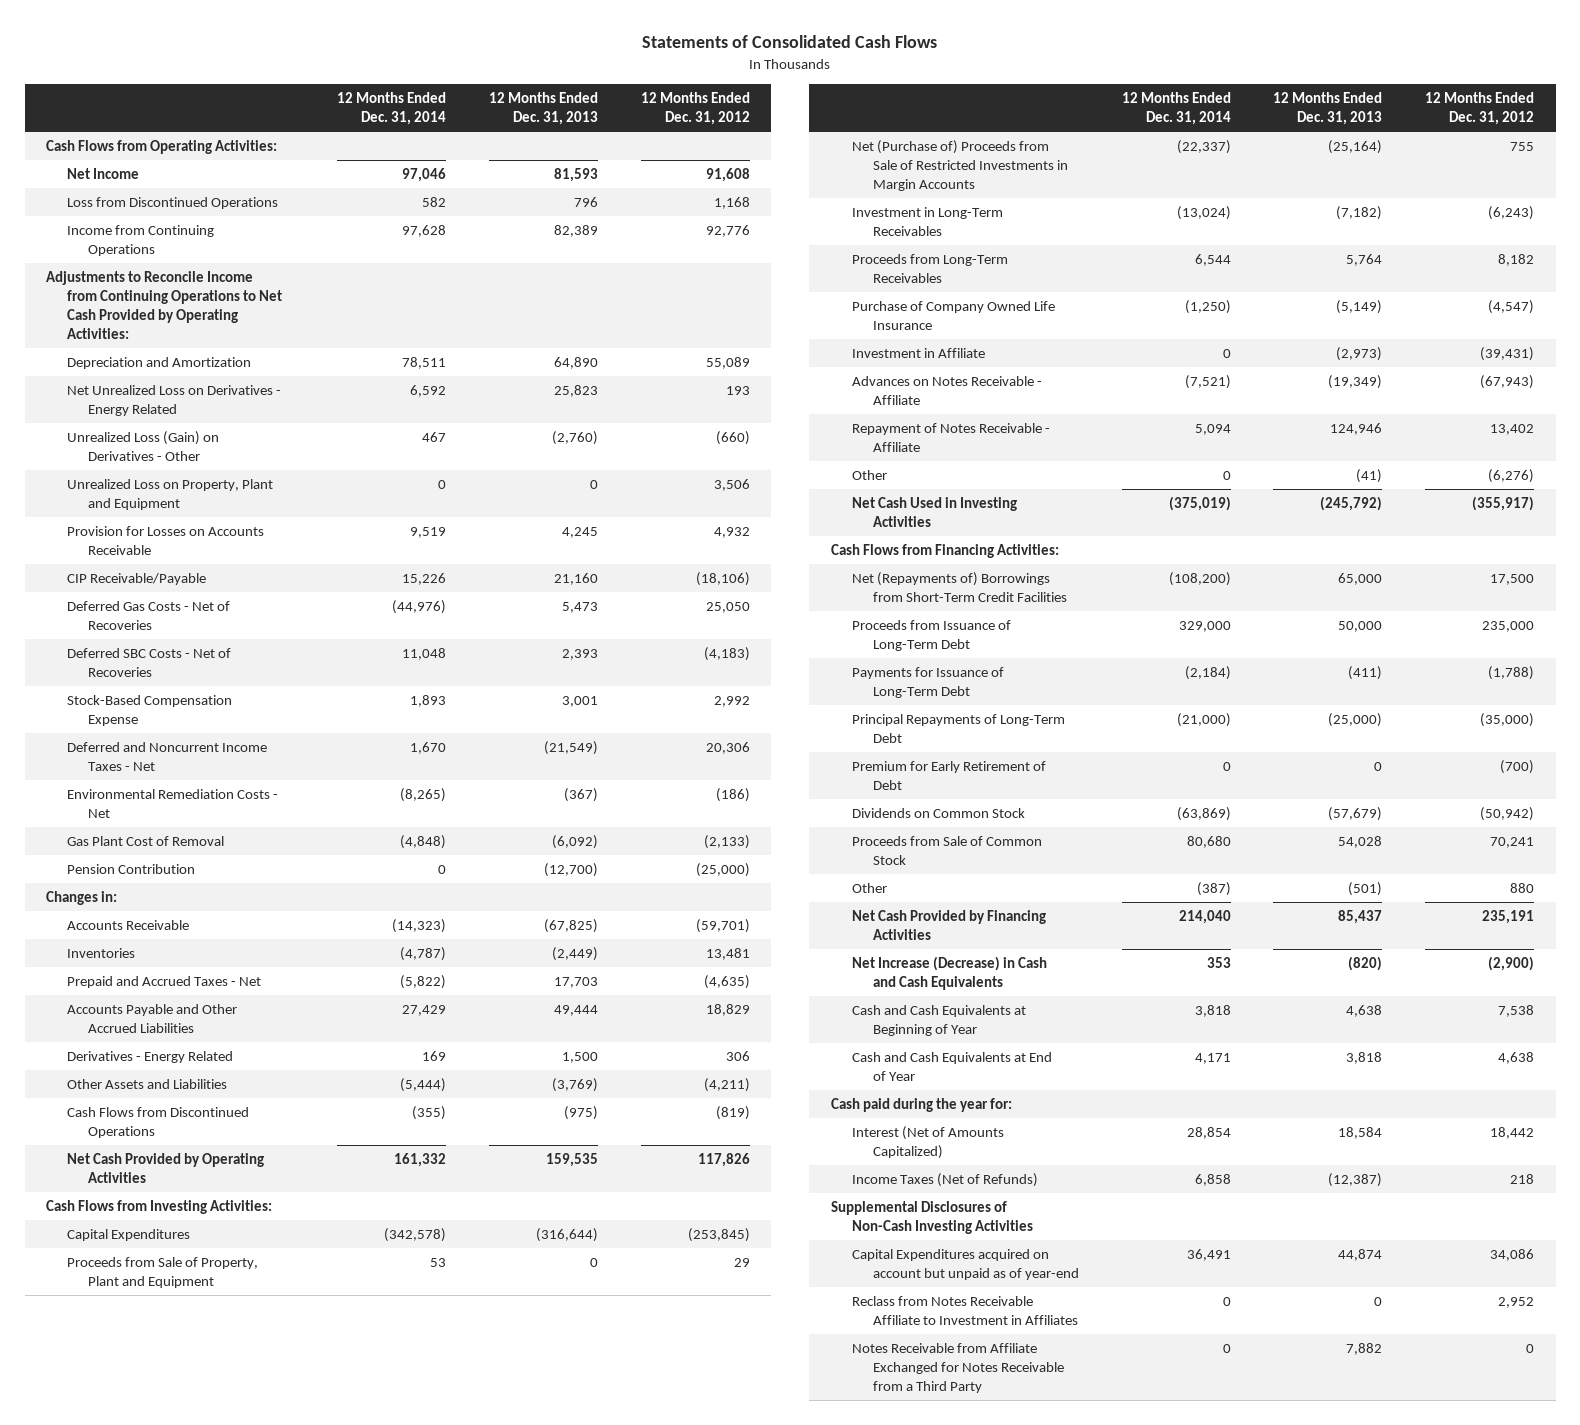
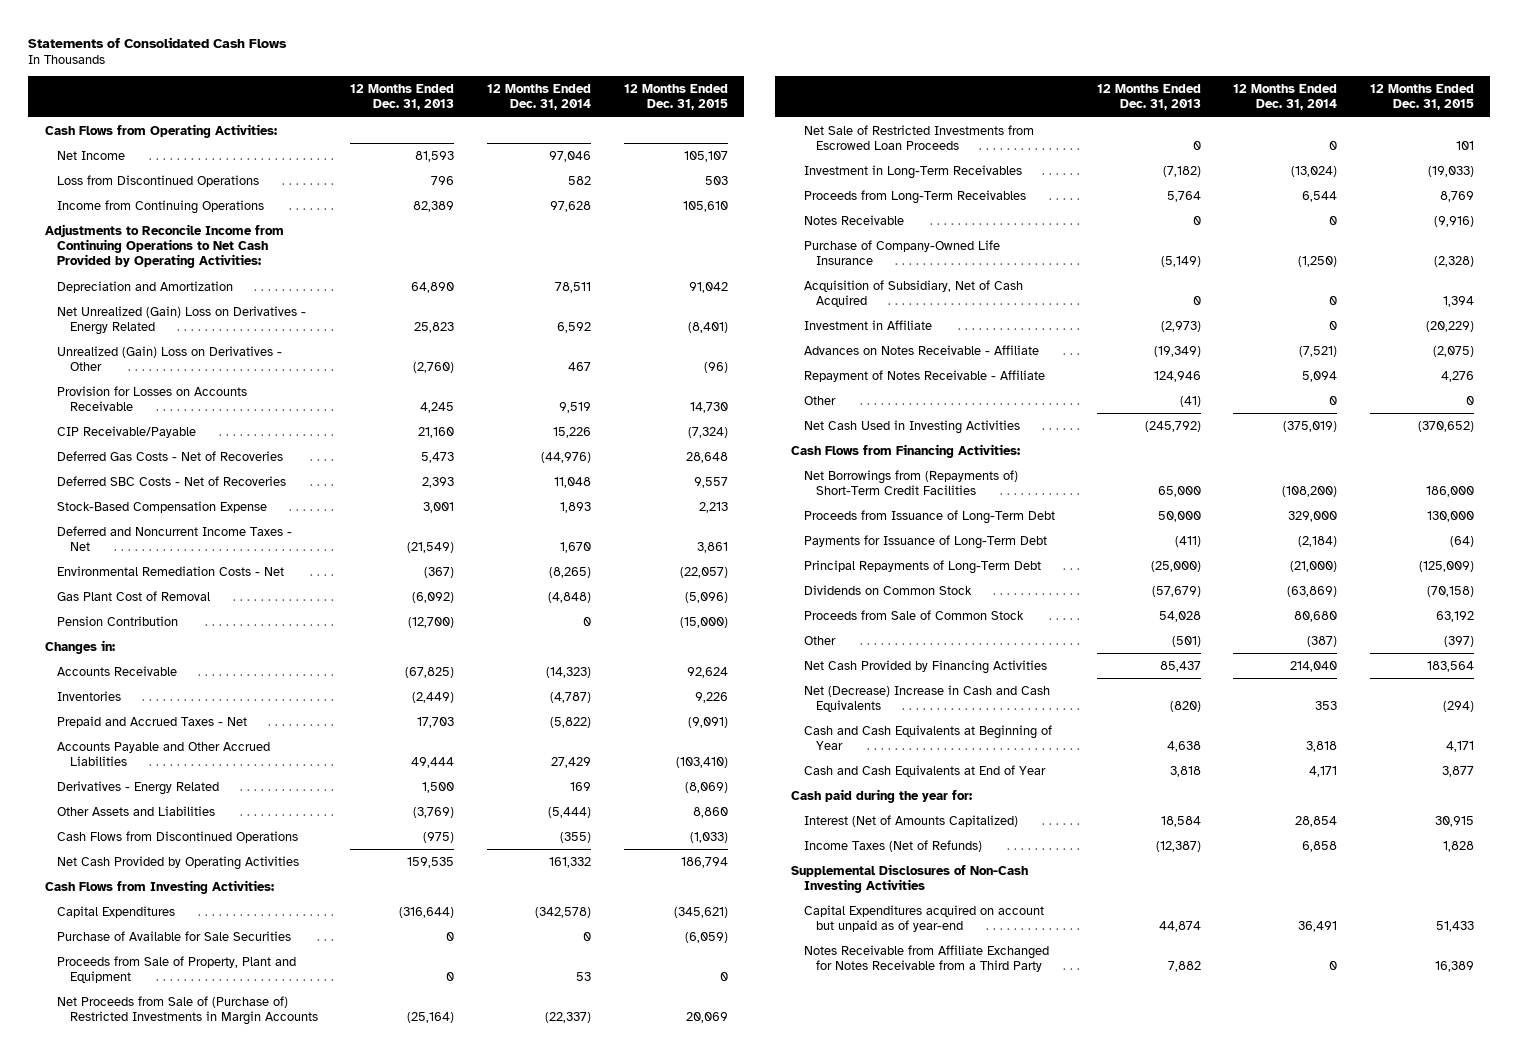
[640,92,750,126] 12 Months Ended Dec. 31, 2012 -> none
none -> [623,84,728,111] 12 Months Ended Dec. 31, 2015
[67,479,274,511] Unrealized Loss on Property, Plant and Equipment -> none
[67,385,282,417] Net Unrealized Loss on Derivatives - Energy Related -> [57,305,307,335] Net Unrealized (Gain) Loss on Derivatives - Energy Related
[67,431,220,462] Unrealized Loss (Gain) on Derivatives - Other -> [57,345,283,371] Unrealized (Gain) Loss on Derivatives - Other
none -> [57,930,292,941] Purchase of Available for Sale Securities
[851,140,1068,192] Net (Purchase of) Proceeds from Sale of Restricted Investments in Margin Accounts -> [57,995,318,1025] Net Proceeds from Sale of (Purchase of) Restricted Investments in Margin Accounts
none -> [803,124,1034,150] Net Sale of Restricted Investments from Escrowed Loan Proceeds
none -> [803,214,904,225] Notes Receivable
[851,301,1055,331] Purchase of Company Owned Life Insurance -> [803,239,1000,265] Purchase of Company-Owned Life Insurance
none -> [803,279,1023,307] Acquisition of Subsidiary, Net of Cash Acquired
[851,572,1067,603] Net (Repayments of) Borrowings from Short-Term Credit Facilities -> [803,469,1018,495] Net Borrowings from (Repayments of) Short-Term Credit Facilities
[851,761,1046,791] Premium for Early Retirement of Debt -> none
[851,956,1047,991] Net Increase (Decrease) in Cash and Cash Equivalents -> [803,684,1050,712] Net (Decrease) Increase in Cash and Cash Equivalents
[851,1296,1078,1326] Reclass from Notes Receivable Affiliate to Investment in Affiliates -> none

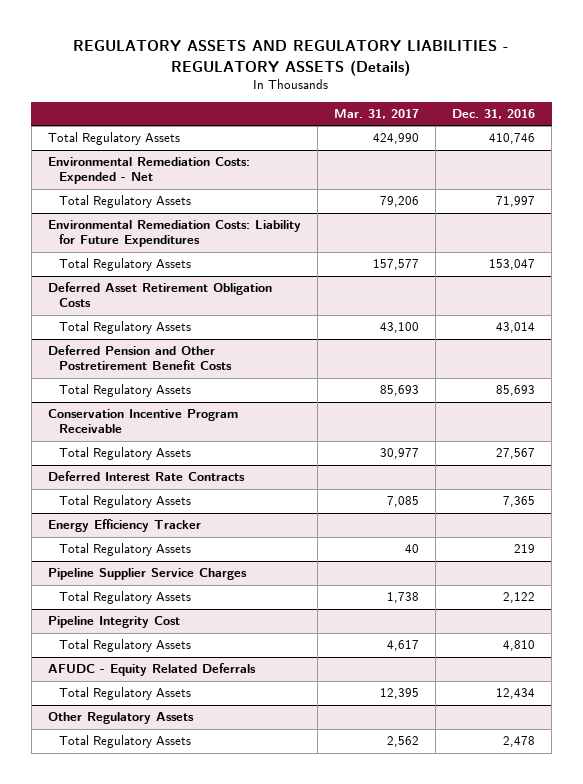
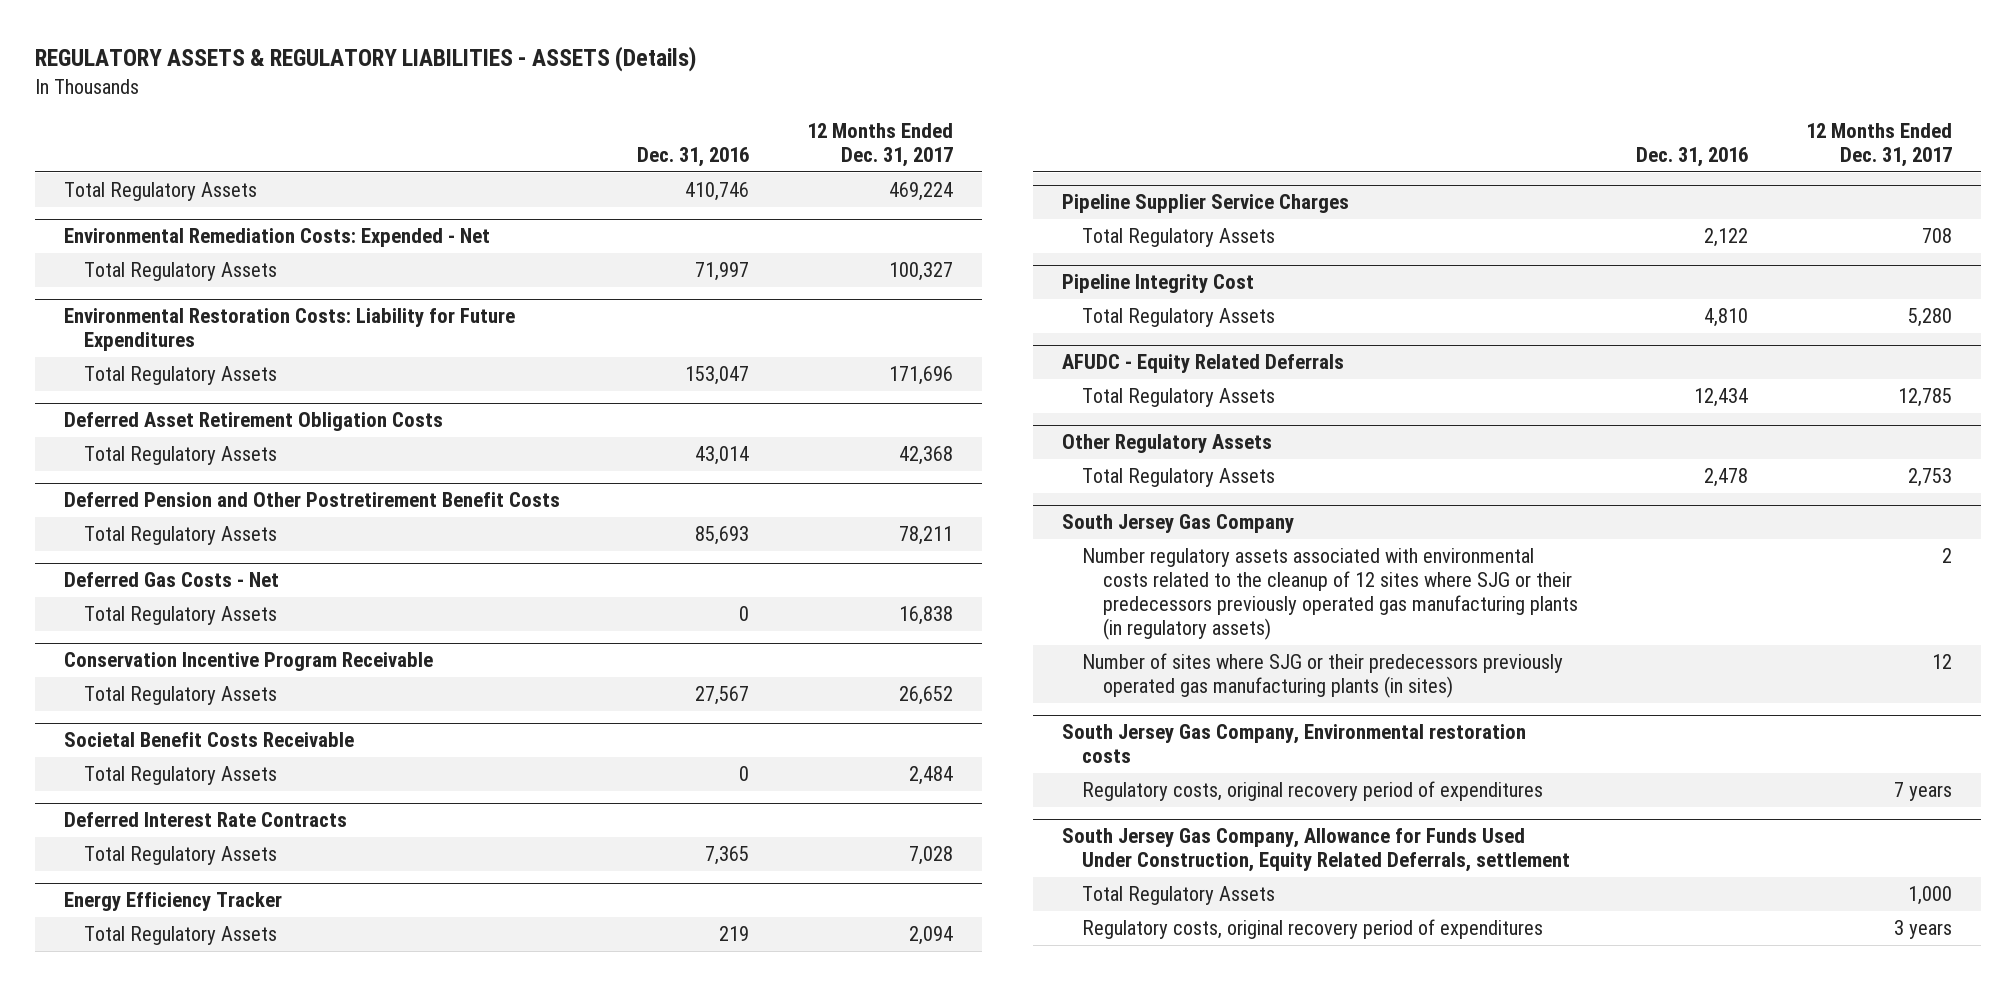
[73,40,510,76] REGULATORY ASSETS AND REGULATORY LIABILITIES - REGULATORY ASSETS (Details) -> [34,46,696,73] REGULATORY ASSETS & REGULATORY LIABILITIES - ASSETS (Details)
[333,109,419,120] Mar. 31, 2017 -> none
none -> [807,123,954,168] 12 Months Ended Dec. 31, 2017
[47,220,301,248] Environmental Remediation Costs: Liability for Future Expenditures -> [63,308,515,352] Environmental Restoration Costs: Liability for Future Expenditures
none -> [63,572,279,588] Deferred Gas Costs - Net
none -> [83,606,277,626] Total Regulatory Assets
none -> [63,732,354,748] Societal Benefit Costs Receivable
none -> [83,766,277,786] Total Regulatory Assets
none -> [1062,514,1295,534] South Jersey Gas Company
none -> [1082,548,1578,641] Number regulatory assets associated with environmental costs related to the cleanup of 12 sites where SJG or their predecessors previously operated gas manufacturing plants (in regulatory assets)
none -> [1082,653,1564,699] Number of sites where SJG or their predecessors previously operated gas manufacturing plants (in sites)
none -> [1062,724,1527,764] South Jersey Gas Company, Environmental restoration costs
none -> [1082,781,1544,802] Regulatory costs, original recovery period of expenditures
none -> [1062,828,1571,873] South Jersey Gas Company, Allowance for Funds Used Under Construction, Equity Related Deferrals, settlement
none -> [1082,886,1276,906] Total Regulatory Assets
none -> [1082,919,1544,940] Regulatory costs, original recovery period of expenditures

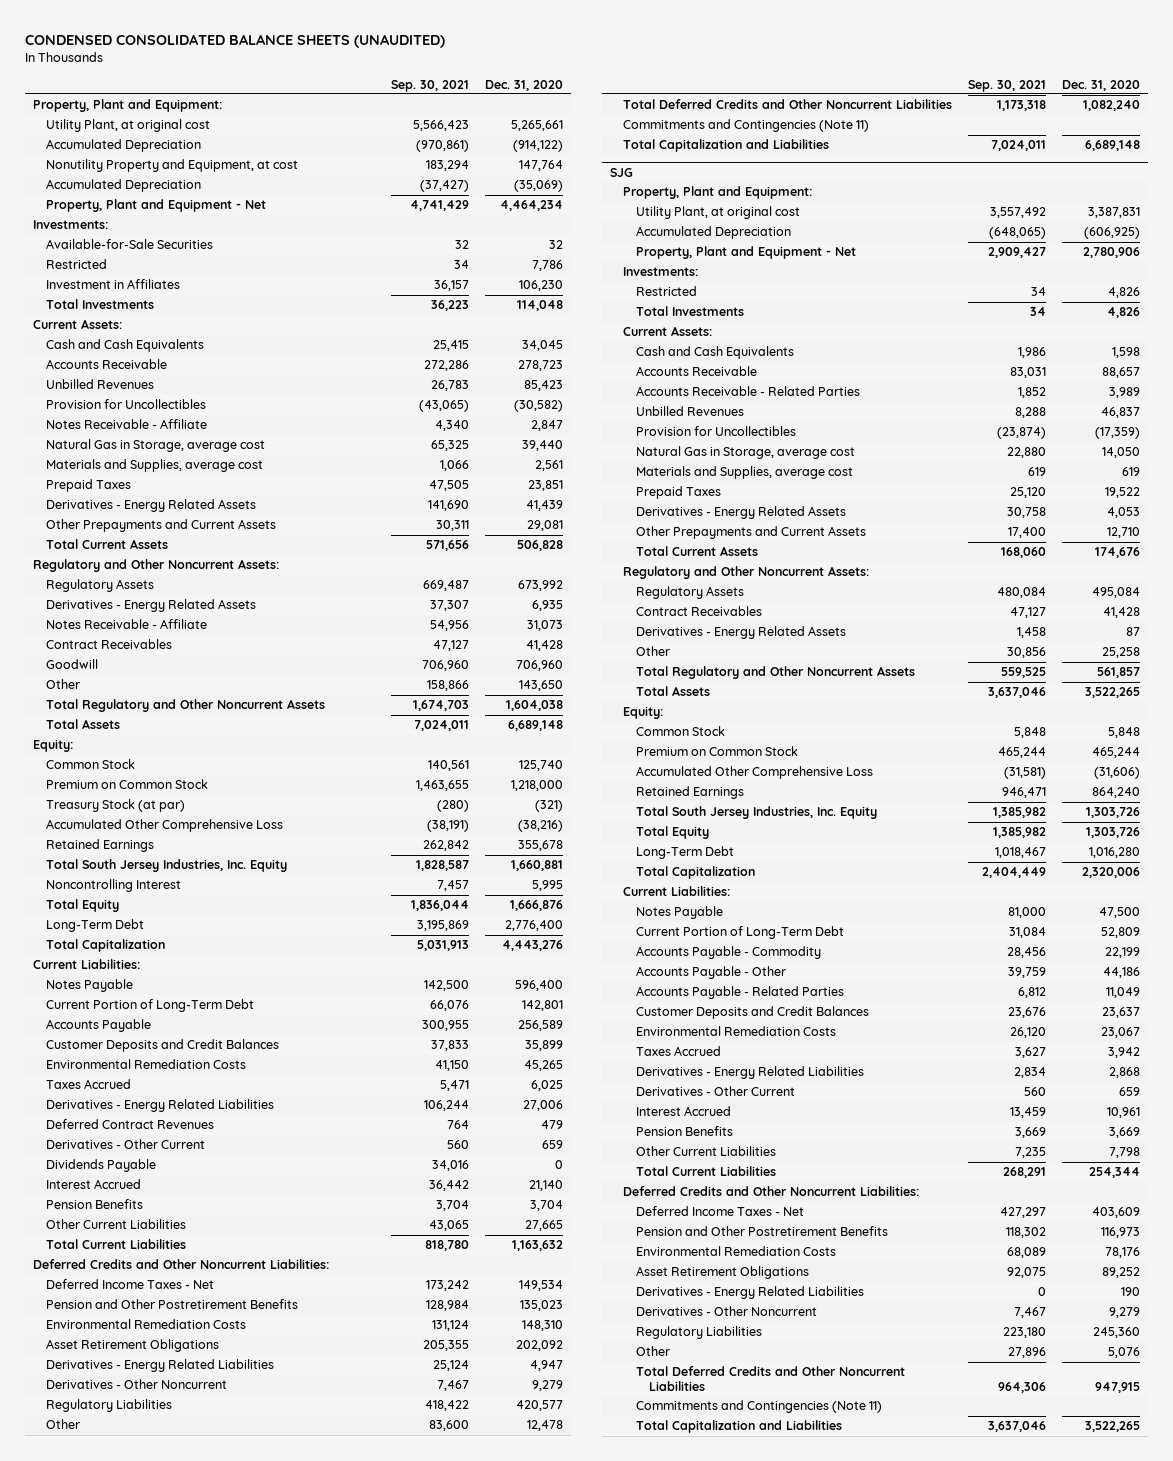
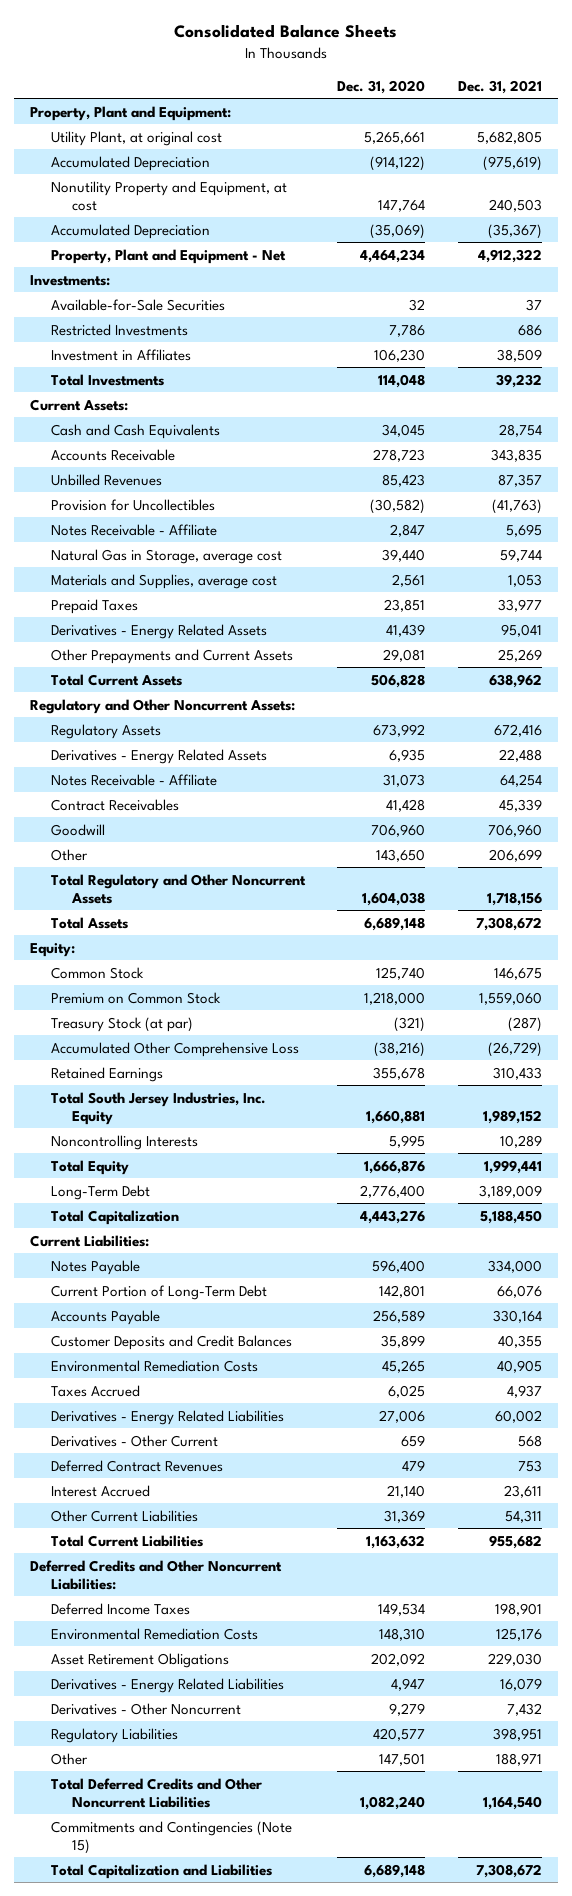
[25,33,446,48] CONDENSED CONSOLIDATED BALANCE SHEETS (UNAUDITED) -> [173,24,397,39] Consolidated Balance Sheets
[391,79,470,92] Sep. 30, 2021 -> none
none -> [457,79,542,94] Dec. 31, 2021
[46,259,108,270] Restricted -> [51,323,189,336] Restricted Investments
[46,879,182,893] Noncontrolling Interest -> [51,1134,199,1150] Noncontrolling Interests
[46,1159,157,1173] Dividends Payable -> none
[46,1119,215,1130] Deferred Contract Revenues -> [51,1459,224,1472] Deferred Contract Revenues
[46,1199,144,1210] Pension Benefits -> none
[524,1220,563,1232] 27,665 -> [384,1509,426,1523] 31,369
[46,1299,299,1310] Pension and Other Postretirement Benefits -> none
[46,1279,215,1290] Deferred Income Taxes - Net -> [51,1602,191,1615] Deferred Income Taxes
[526,1420,563,1432] 12,478 -> [379,1752,426,1766] 147,501
[623,119,870,133] Commitments and Contingencies (Note 11) -> [51,1820,293,1854] Commitments and Contingencies (Note 15)
[610,167,634,177] SJG -> none
[623,186,813,200] Property, Plant and Equipment: -> none
[636,206,801,220] Utility Plant, at original cost -> none
[636,226,792,240] Accumulated Depreciation -> none
[636,246,857,260] Property, Plant and Equipment - Net -> none
[623,267,699,277] Investments: -> none
[636,286,698,297] Restricted -> none
[636,306,745,317] Total Investments -> none
[623,326,713,337] Current Assets: -> none
[636,346,795,360] Cash and Cash Equivalents -> none
[636,366,758,377] Accounts Receivable -> none
[636,386,861,397] Accounts Receivable - Related Parties -> none
[636,406,745,417] Unbilled Revenues -> none
[636,426,797,437] Provision for Uncollectibles -> none
[636,446,856,460] Natural Gas in Storage, average cost -> none
[636,466,854,480] Materials and Supplies, average cost -> none
[636,486,722,500] Prepaid Taxes -> none
[636,506,847,520] Derivatives - Energy Related Assets -> none
[636,526,867,540] Other Prepayments and Current Assets -> none
[636,546,759,557] Total Current Assets -> none
[623,566,870,580] Regulatory and Other Noncurrent Assets: -> none
[636,586,745,600] Regulatory Assets -> none
[636,606,763,617] Contract Receivables -> none
[636,626,847,640] Derivatives - Energy Related Assets -> none
[636,646,671,657] Other -> none
[636,666,916,680] Total Regulatory and Other Noncurrent Assets -> none
[636,686,711,697] Total Assets -> none
[623,706,664,720] Equity: -> none
[636,726,726,737] Common Stock -> none
[636,746,799,757] Premium on Common Stock -> none
[636,766,874,780] Accumulated Other Comprehensive Loss -> none
[636,786,745,800] Retained Earnings -> none
[636,806,878,820] Total South Jersey Industries, Inc. Equity -> none
[636,826,710,840] Total Equity -> none
[636,846,735,860] Long-Term Debt -> none
[636,866,756,880] Total Capitalization -> none
[623,886,731,897] Current Liabilities: -> none
[636,906,724,920] Notes Payable -> none
[636,926,845,940] Current Portion of Long-Term Debt -> none
[636,946,822,960] Accounts Payable - Commodity -> none
[636,966,787,980] Accounts Payable - Other -> none
[636,986,845,1000] Accounts Payable - Related Parties -> none
[636,1006,870,1020] Customer Deposits and Credit Balances -> none
[636,1026,837,1037] Environmental Remediation Costs -> none
[636,1046,722,1057] Taxes Accrued -> none
[636,1066,865,1080] Derivatives - Energy Related Liabilities -> none
[636,1086,796,1097] Derivatives - Other Current -> none
[636,1106,732,1117] Interest Accrued -> none
[636,1126,734,1137] Pension Benefits -> none
[636,1146,777,1157] Other Current Liabilities -> none
[636,1166,777,1177] Total Current Liabilities -> none
[623,1186,920,1197] Deferred Credits and Other Noncurrent Liabilities: -> none
[636,1206,805,1217] Deferred Income Taxes - Net -> none
[636,1226,889,1237] Pension and Other Postretirement Benefits -> none
[636,1246,837,1257] Environmental Remediation Costs -> none
[636,1266,810,1280] Asset Retirement Obligations -> none
[636,1286,865,1300] Derivatives - Energy Related Liabilities -> none
[636,1306,818,1317] Derivatives - Other Noncurrent -> none
[636,1326,763,1340] Regulatory Liabilities -> none
[636,1346,671,1357] Other -> none
[636,1366,906,1391] Total Deferred Credits and Other Noncurrent Liabilities -> none
[636,1400,883,1414] Commitments and Contingencies (Note 11) -> none
[636,1420,843,1434] Total Capitalization and Liabilities -> none

